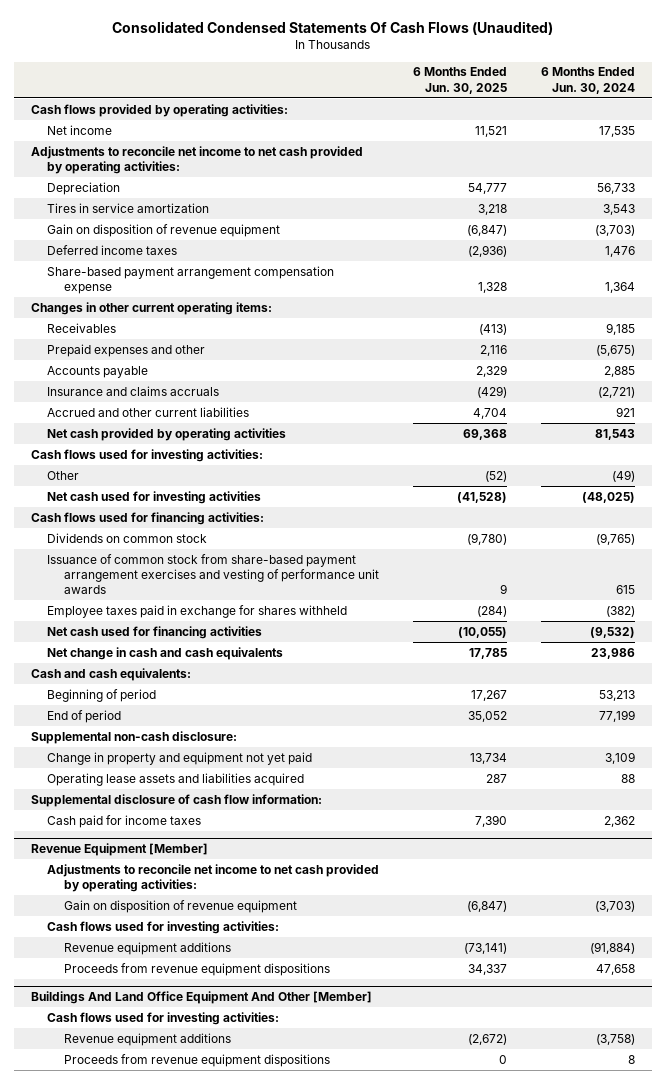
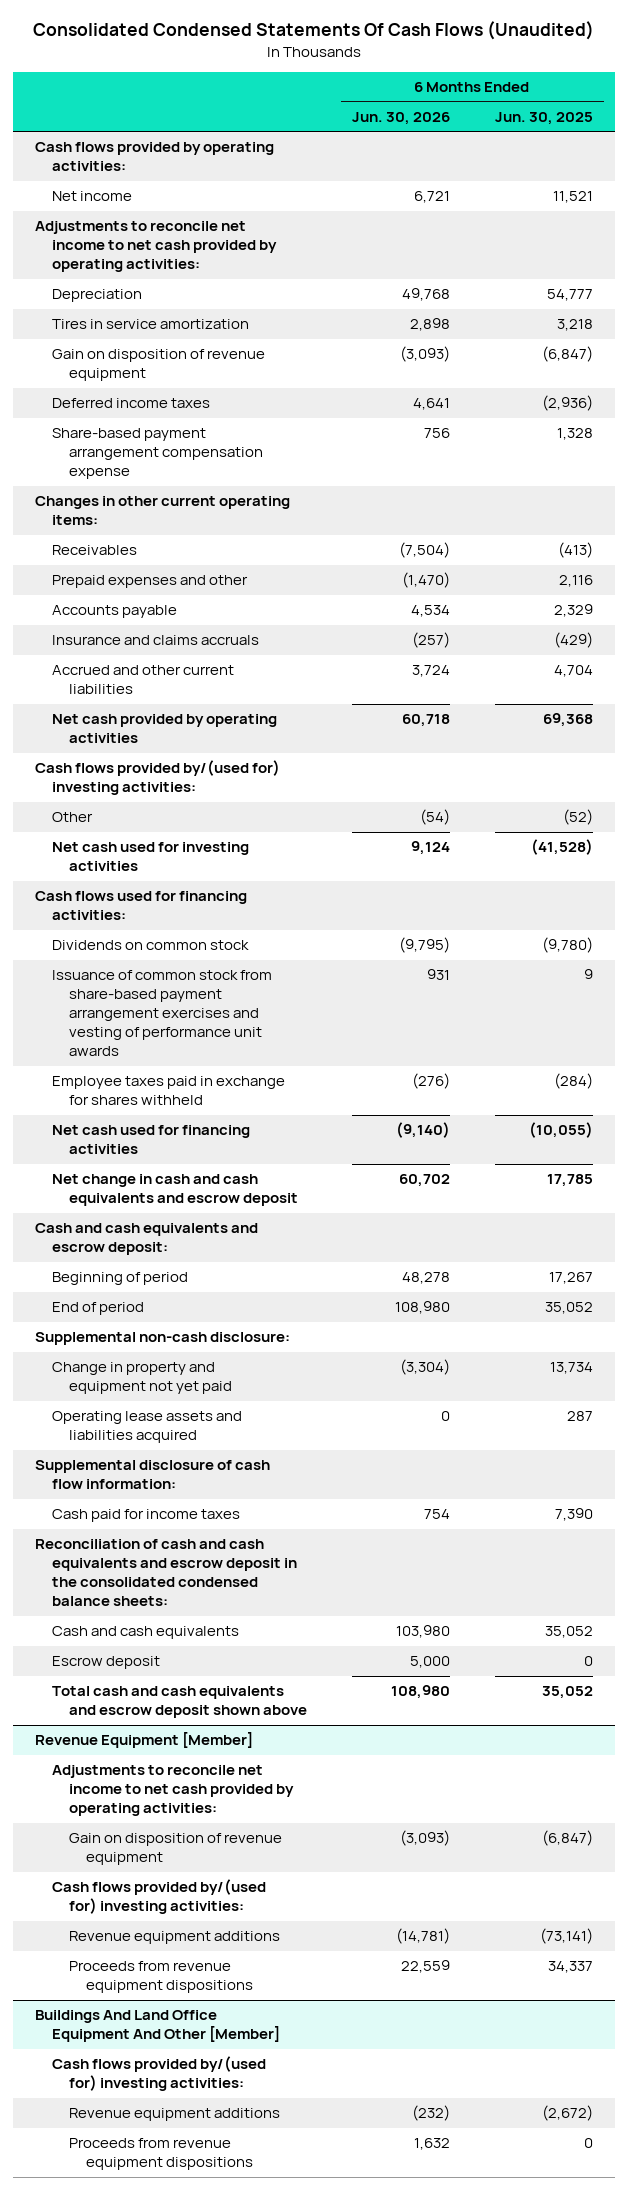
[540,67,635,94] 6 Months Ended Jun. 30, 2024 -> none
none -> [351,112,450,126] Jun. 30, 2026
[31,448,264,462] Cash flows used for investing activities: -> [35,760,281,796] Cash flows provided by/(used for) investing activities:
[47,646,284,660] Net change in cash and cash equivalents -> [52,1174,298,1207] Net change in cash and cash equivalents and escrow deposit
[31,667,192,681] Cash and cash equivalents: -> [35,1223,259,1256] Cash and cash equivalents and escrow deposit:
none -> [35,1539,298,1607] Reconciliation of cash and cash equivalents and escrow deposit in the consolidated condensed balance sheets:
none -> [52,1626,240,1640] Cash and cash equivalents
none -> [52,1656,161,1670] Escrow deposit
none -> [52,1686,307,1719] Total cash and cash equivalents and escrow deposit shown above
[47,920,280,934] Cash flows used for investing activities: -> [52,1879,267,1915] Cash flows provided by/(used for) investing activities:
[47,1011,280,1025] Cash flows used for investing activities: -> [52,2056,267,2092] Cash flows provided by/(used for) investing activities:

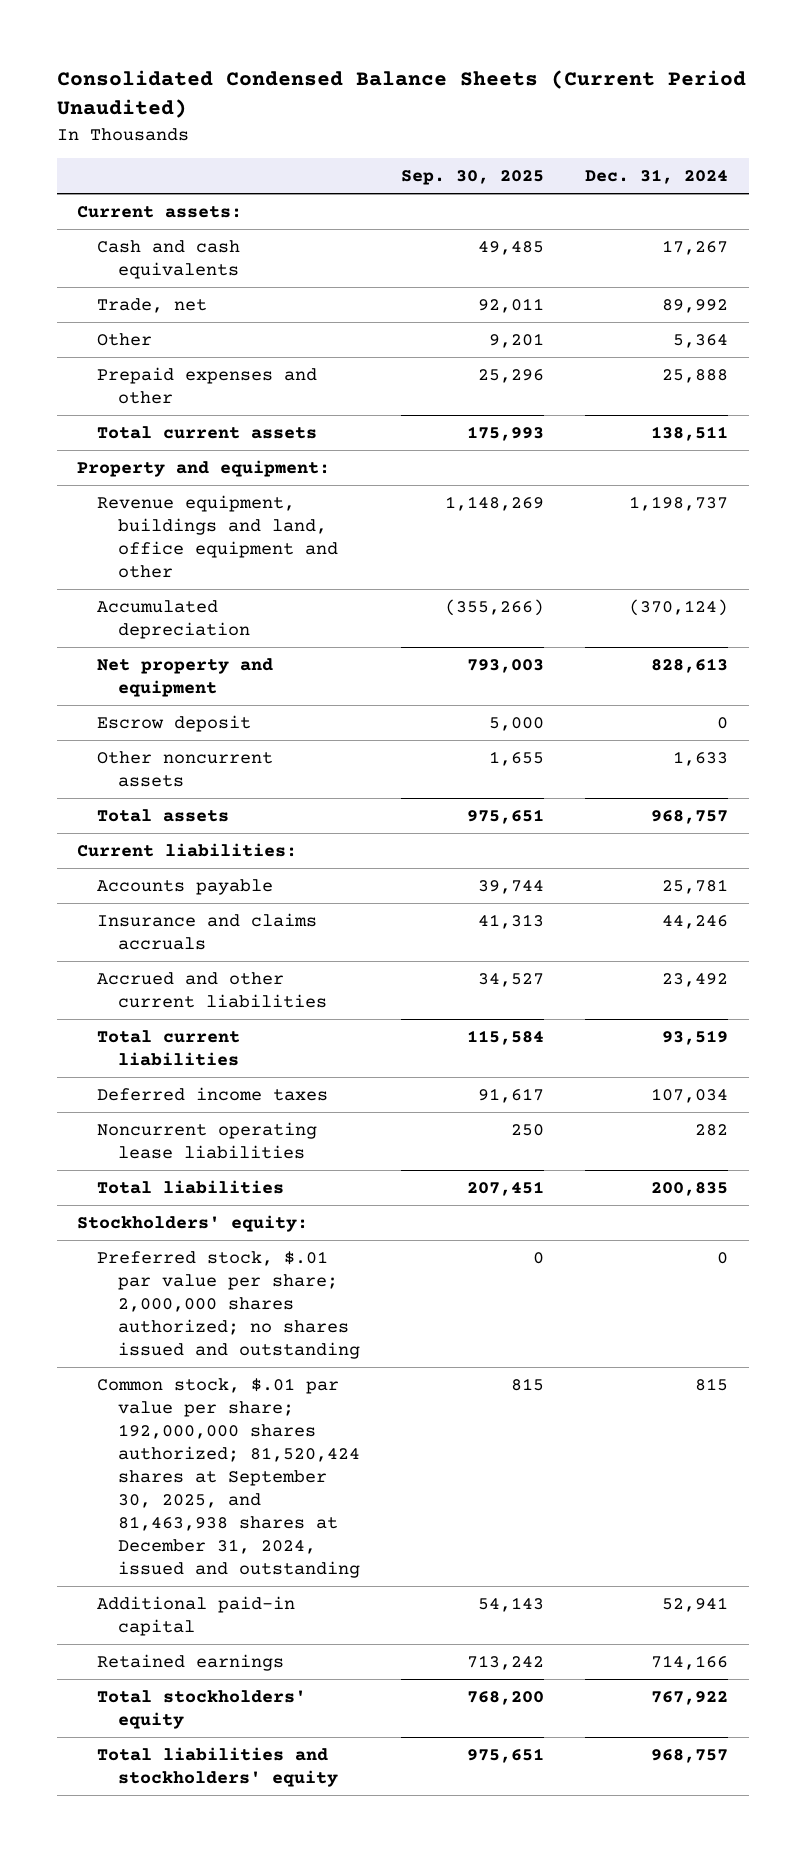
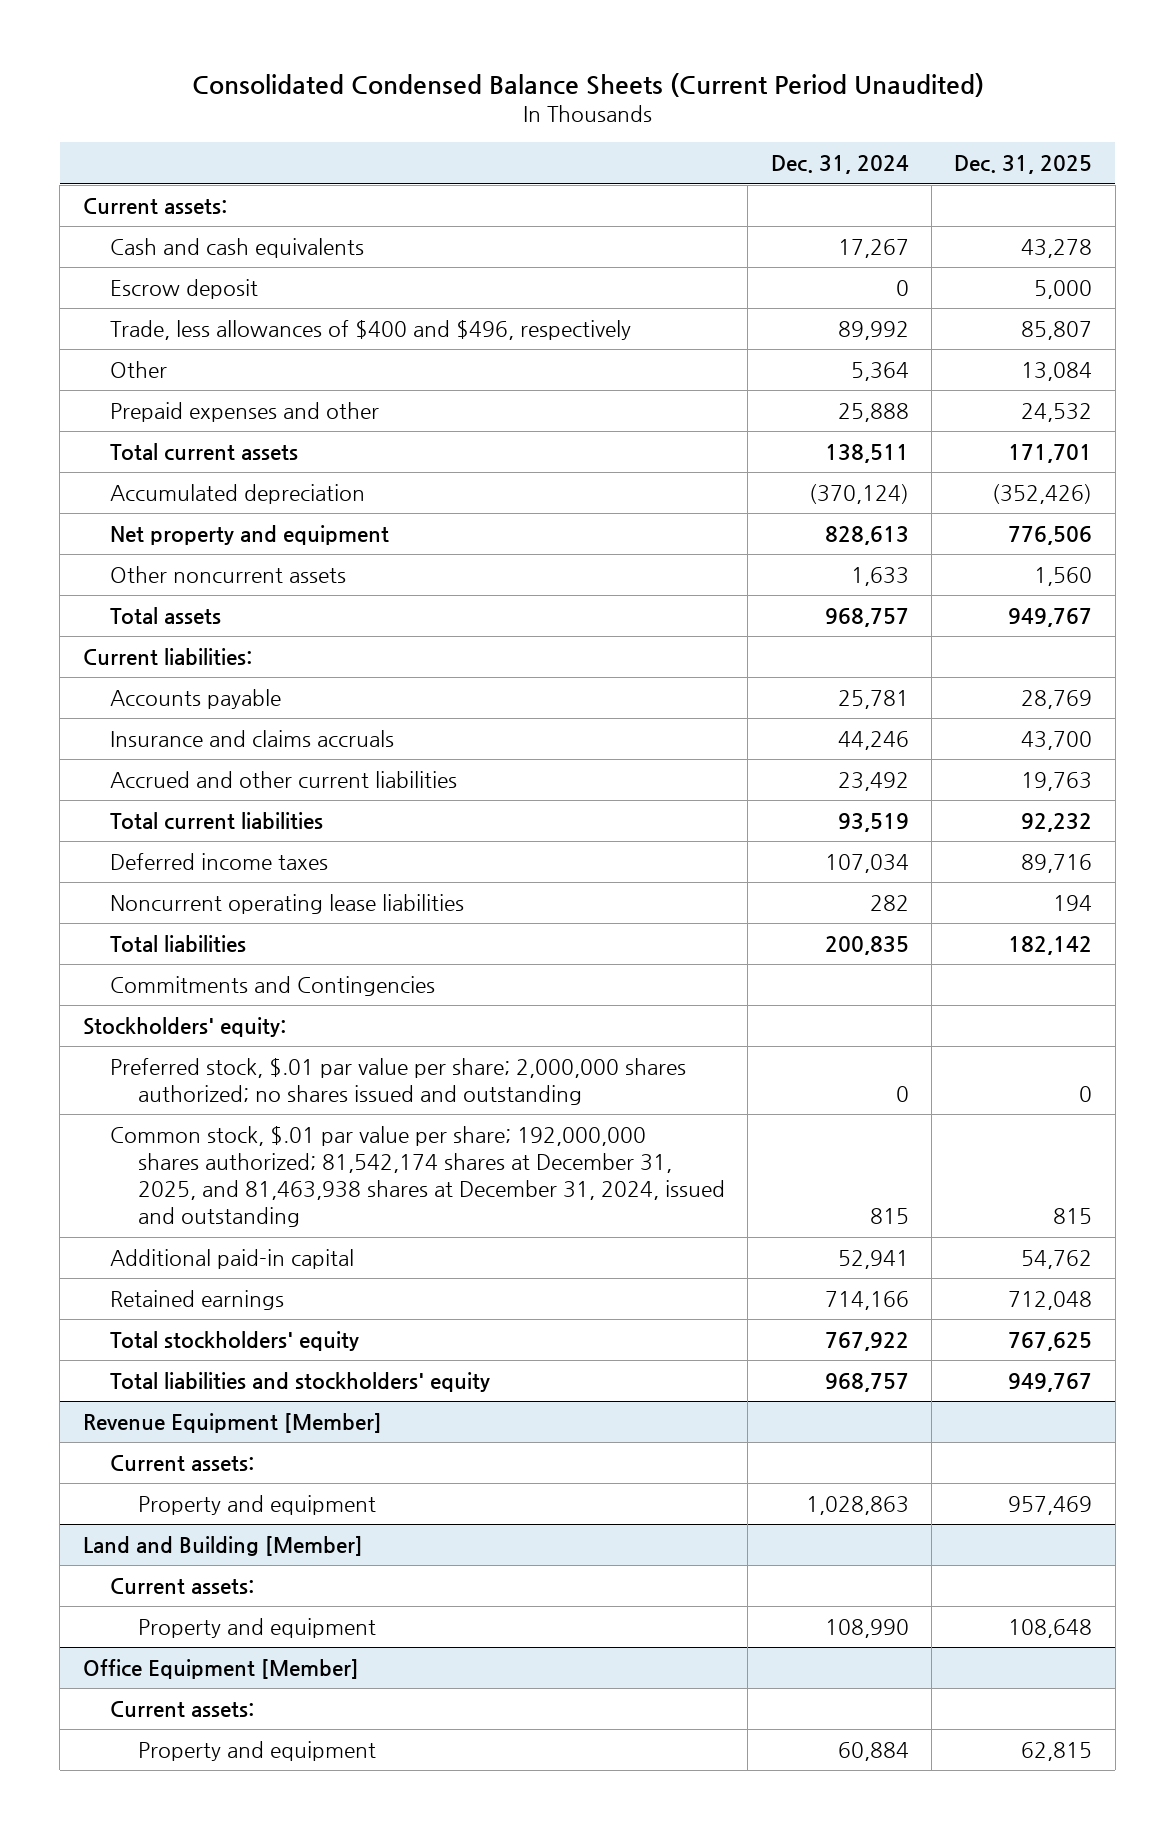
[400,170,544,186] Sep. 30, 2025 -> none
none -> [954,155,1093,175] Dec. 31, 2025
[97,714,252,732] Escrow deposit -> [110,279,259,300] Escrow deposit
[97,297,208,313] Trade, net -> [110,320,632,341] Trade, less allowances of $400 and $496, respectively
[77,459,331,477] Property and equipment: -> none
[97,494,338,578] Revenue equipment, buildings and land, office equipment and other -> none
none -> [110,976,436,997] Commitments and Contingencies
[97,1377,360,1578] Common stock, $.01 par value per share; 192,000,000 shares authorized; 81,520,424 shares at September 30, 2025, and 81,463,938 shares at December 31, 2024, issued and outstanding -> [110,1126,725,1228] Common stock, $.01 par value per share; 192,000,000 shares authorized; 81,542,174 shares at December 31, 2025, and 81,463,938 shares at December 31, 2024, issued and outstanding
none -> [82,1413,382,1434] Revenue Equipment [Member]
none -> [110,1455,255,1472] Current assets:
none -> [137,1495,376,1516] Property and equipment
none -> [82,1536,363,1557] Land and Building [Member]
none -> [110,1578,255,1595] Current assets:
none -> [137,1618,376,1639] Property and equipment
none -> [82,1659,359,1680] Office Equipment [Member]
none -> [110,1701,255,1718] Current assets:
none -> [137,1741,376,1762] Property and equipment

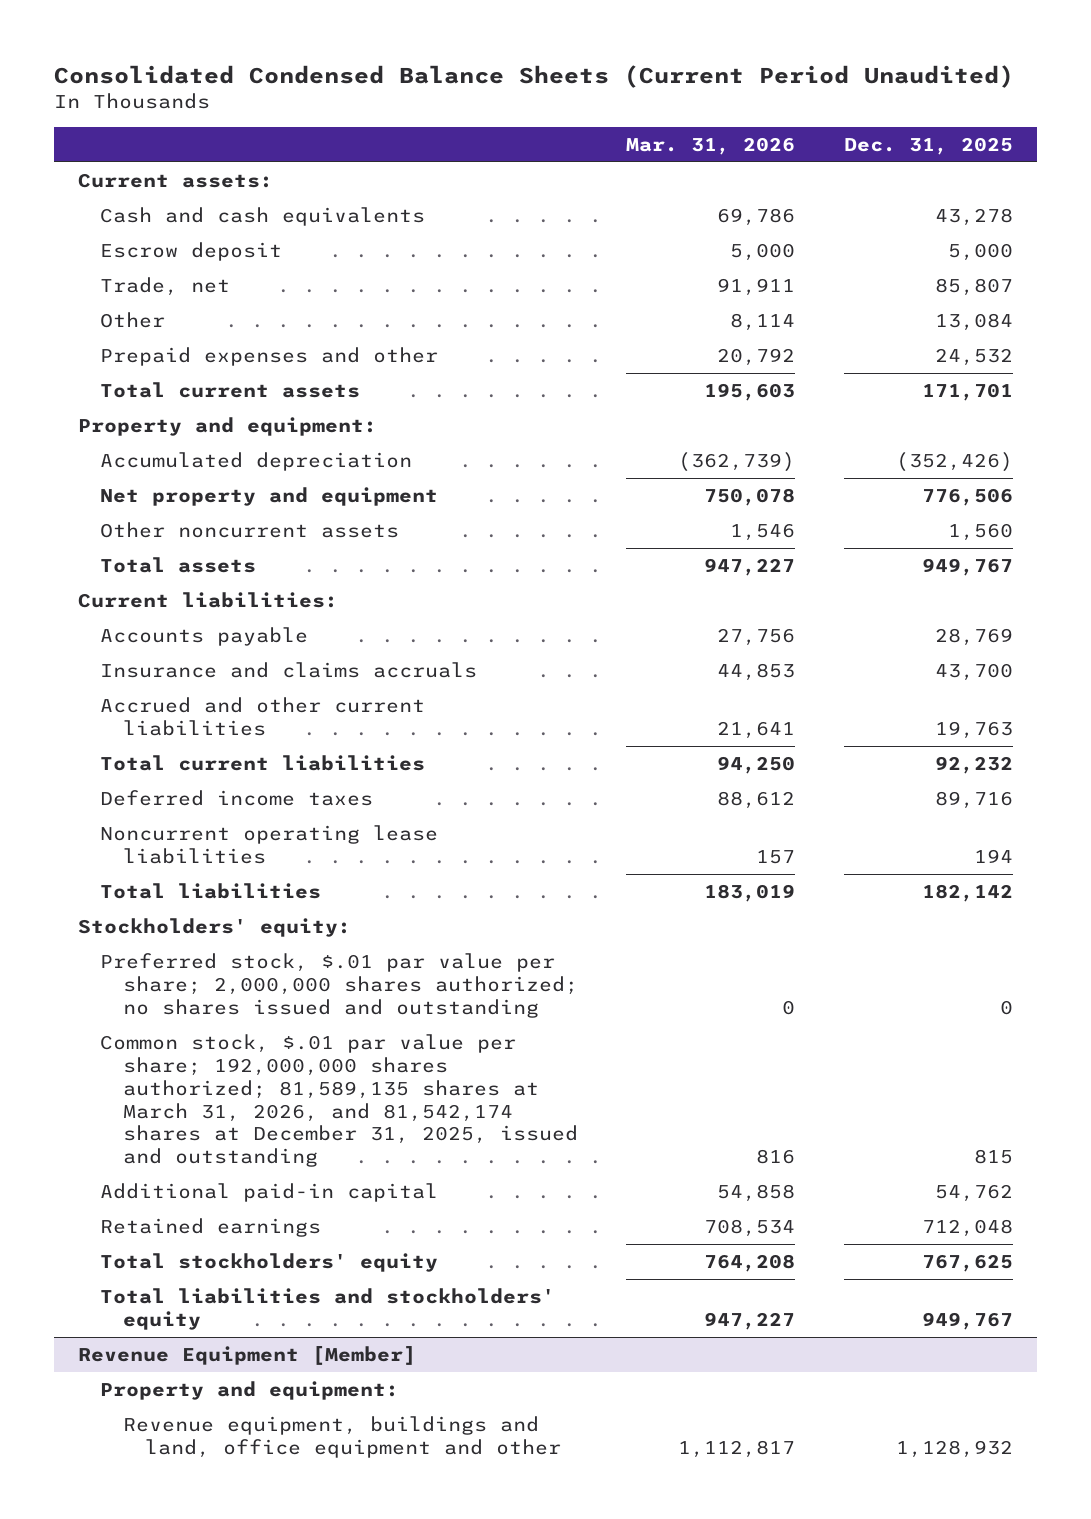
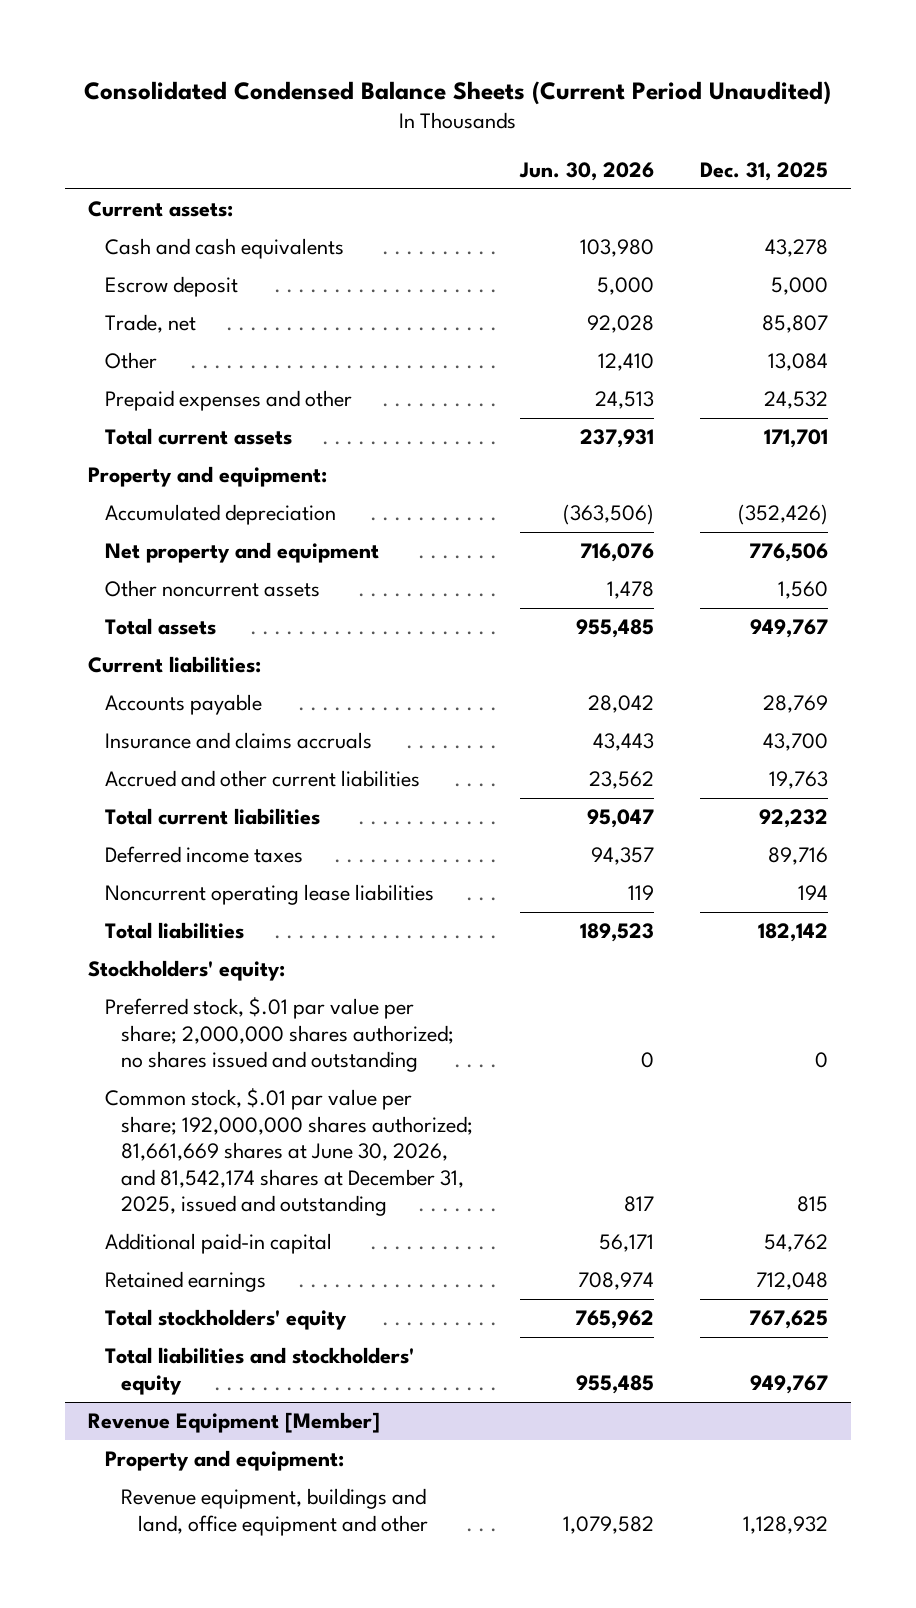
[626,136,796,155] Mar. 31, 2026 -> none
none -> [518,161,654,181] Jun. 30, 2026
[100,1033,578,1168] Common stock, $.01 par value per share; 192,000,000 shares authorized; 81,589,135 shares at March 31, 2026, and 81,542,174 shares at December 31, 2025, issued and outstanding -> [104,1088,474,1217] Common stock, $.01 par value per share; 192,000,000 shares authorized; 81,661,669 shares at June 30, 2026, and 81,542,174 shares at December 31, 2025, issued and outstanding

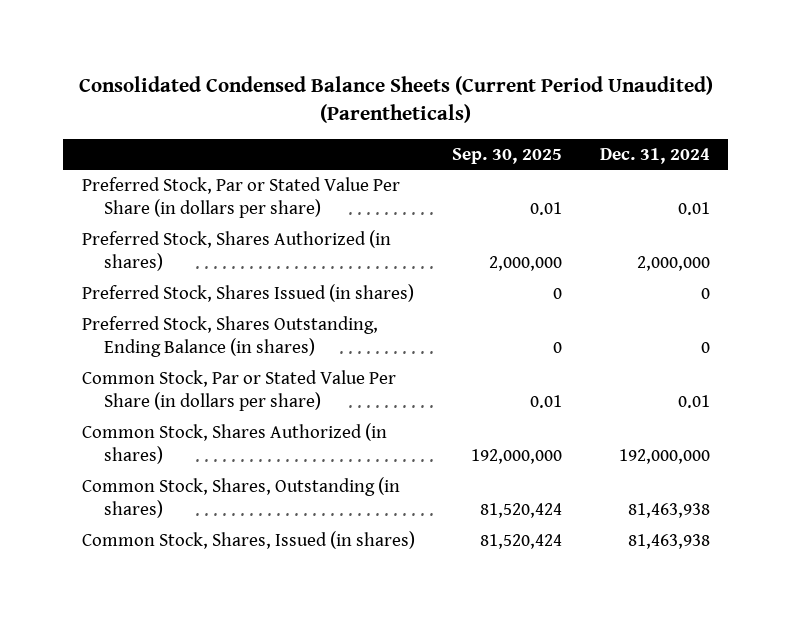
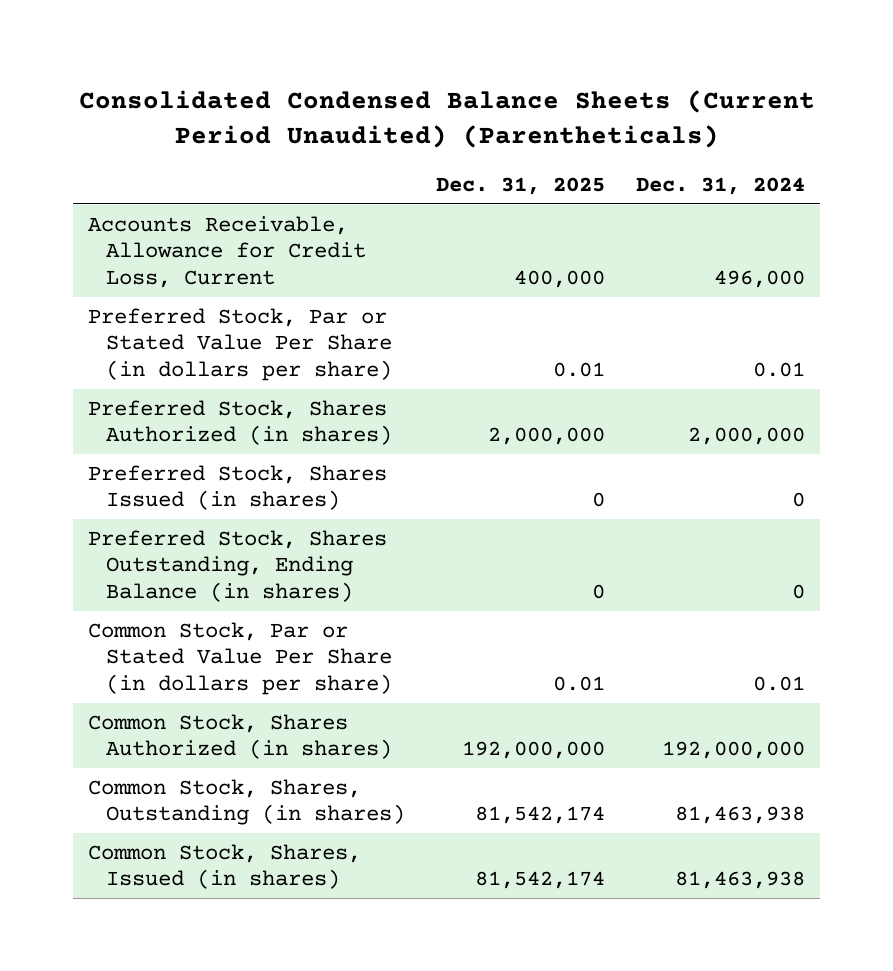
[452,147,563,164] Sep. 30, 2025 -> none
none -> [436,177,606,196] Dec. 31, 2025
none -> [88,215,367,289] Accounts Receivable, Allowance for Credit Loss, Current

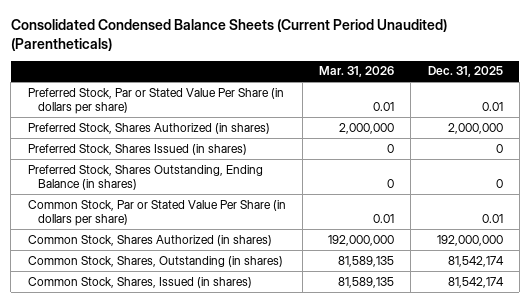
[635,177,805,196] Dec. 31, 2024 -> none
none -> [319,66,395,78] Mar. 31, 2026
[88,215,367,289] Accounts Receivable, Allowance for Credit Loss, Current -> none

